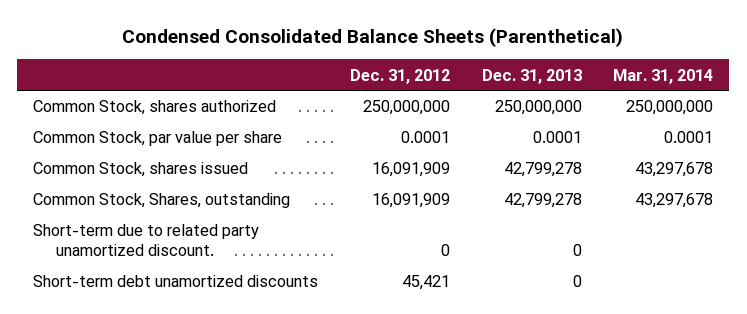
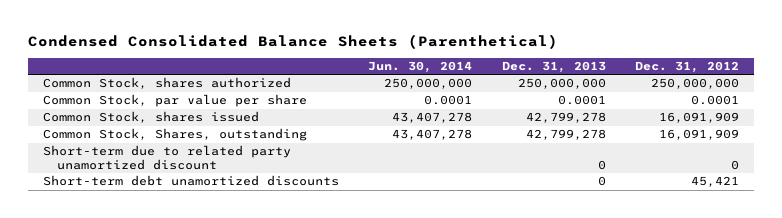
[613,68,714,84] Mar. 31, 2014 -> none
none -> [368,61,473,74] Jun. 30, 2014
[33,224,260,257] Short-term due to related party unamortized discount. -> [42,145,291,170] Short-term due to related party unamortized discount

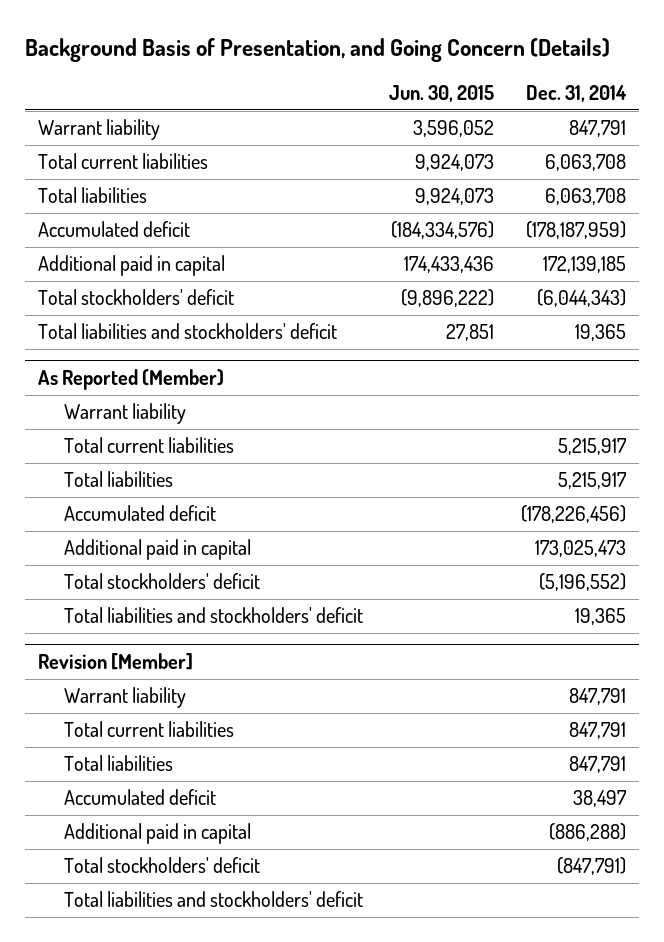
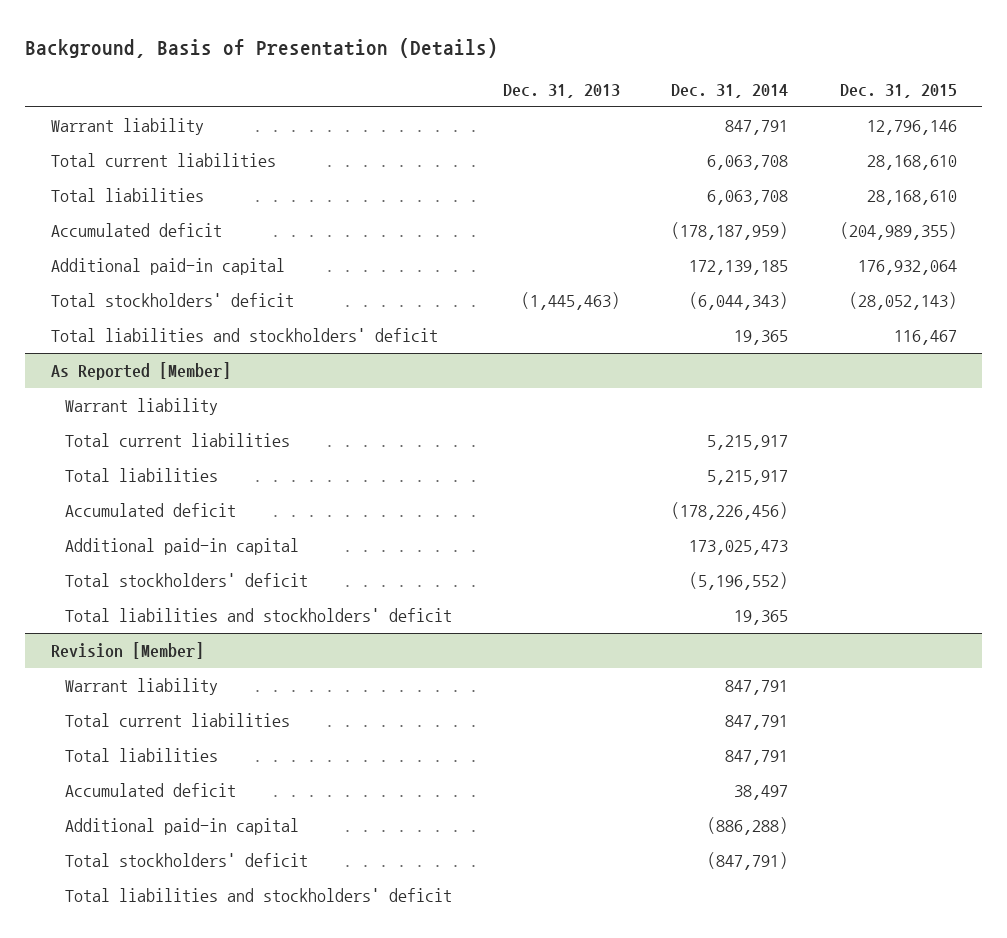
[25,37,611,62] Background Basis of Presentation, and Going Concern (Details) -> [25,37,499,58] Background, Basis of Presentation (Details)
[389,84,495,102] Jun. 30, 2015 -> none
none -> [503,84,621,99] Dec. 31, 2013
none -> [839,84,957,99] Dec. 31, 2015
[38,255,226,277] Additional paid in capital -> [50,258,285,276] Additional paid-in capital
[38,368,225,390] As Reported (Member) -> [50,362,231,381] As Reported [Member]
[63,539,251,561] Additional paid in capital -> [64,538,299,556] Additional paid-in capital
[63,823,251,845] Additional paid in capital -> [64,818,299,836] Additional paid-in capital

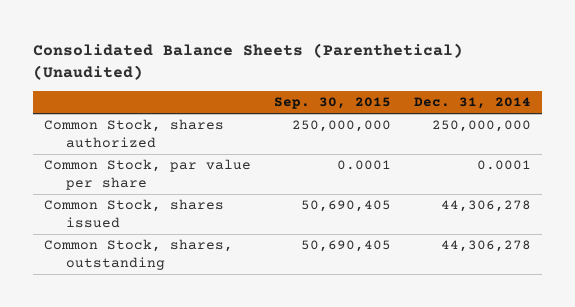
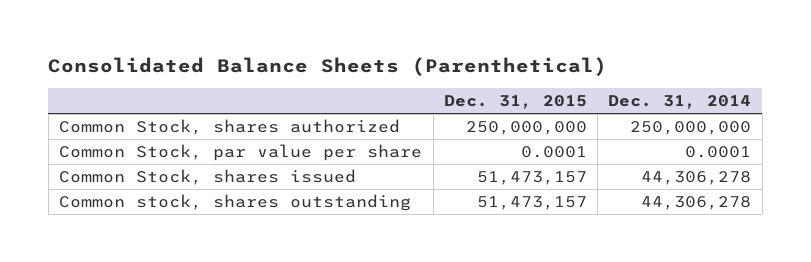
[32,42,463,81] Consolidated Balance Sheets (Parenthetical) (Unaudited) -> [48,57,608,77] Consolidated Balance Sheets (Parenthetical)
[274,97,392,110] Sep. 30, 2015 -> none
none -> [443,94,587,109] Dec. 31, 2015
[44,238,234,271] Common Stock, shares, outstanding -> [59,194,412,212] Common stock, shares outstanding

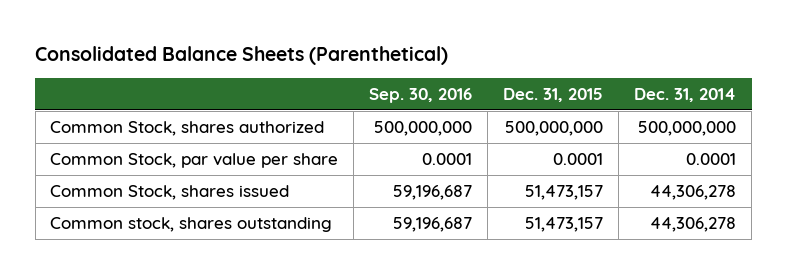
none -> [369,88,473,104] Sep. 30, 2016
[465,121,587,136] 250,000,000 -> [505,120,604,136] 500,000,000
[630,121,752,136] 250,000,000 -> [638,120,737,136] 500,000,000

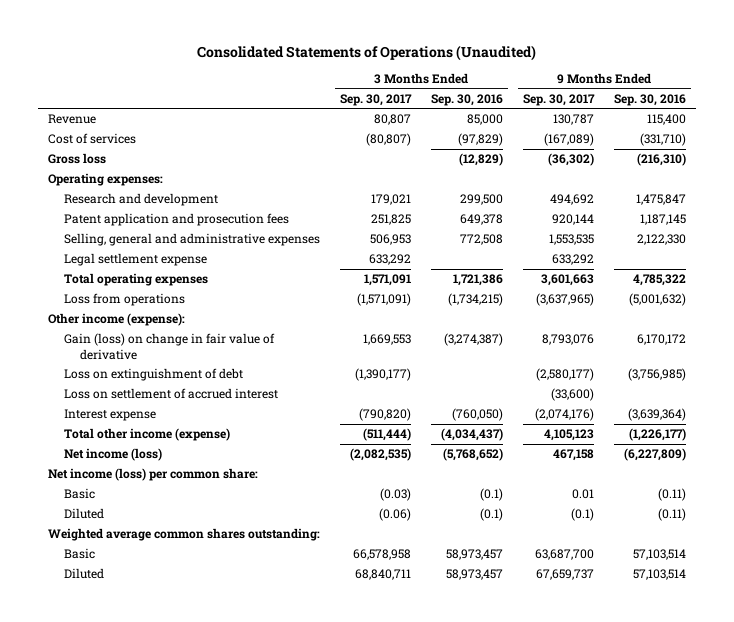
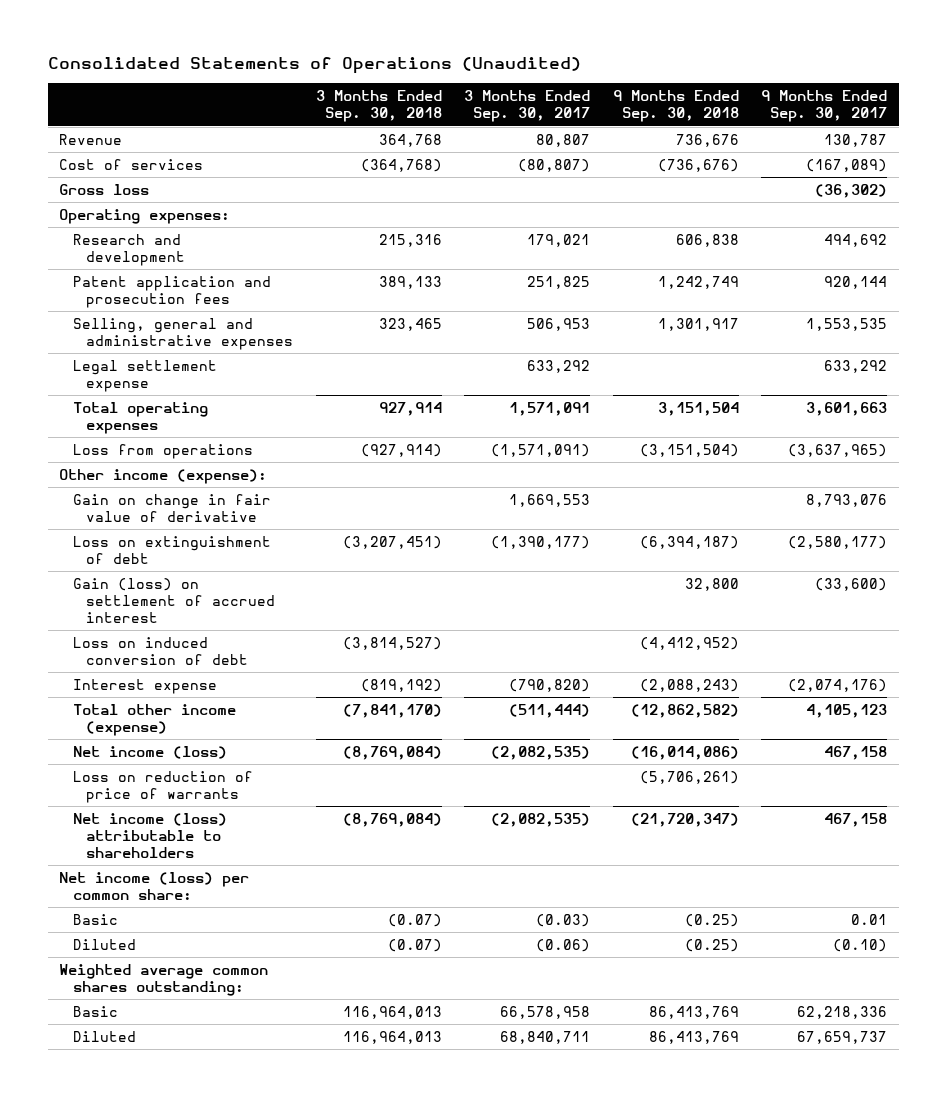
[430,93,503,106] Sep. 30, 2016 -> none
[613,93,686,106] Sep. 30, 2016 -> none
none -> [315,90,442,123] 3 Months Ended Sep. 30, 2018
none -> [612,90,739,123] 9 Months Ended Sep. 30, 2018
[64,333,276,360] Gain (loss) on change in fair value of derivative -> [72,493,271,522] Gain on change in fair value of derivative
[64,388,279,400] Loss on settlement of accrued interest -> [72,577,276,624] Gain (loss) on settlement of accrued interest
none -> [72,636,249,665] Loss on induced conversion of debt
none -> [72,770,253,803] Loss on reduction of price of warrants
none -> [72,812,227,859] Net income (loss) attributable to shareholders
[570,508,594,522] (0.1) -> [833,938,888,952] (0.10)
[534,549,594,561] 63,687,700 -> [797,1005,888,1019] 62,218,336

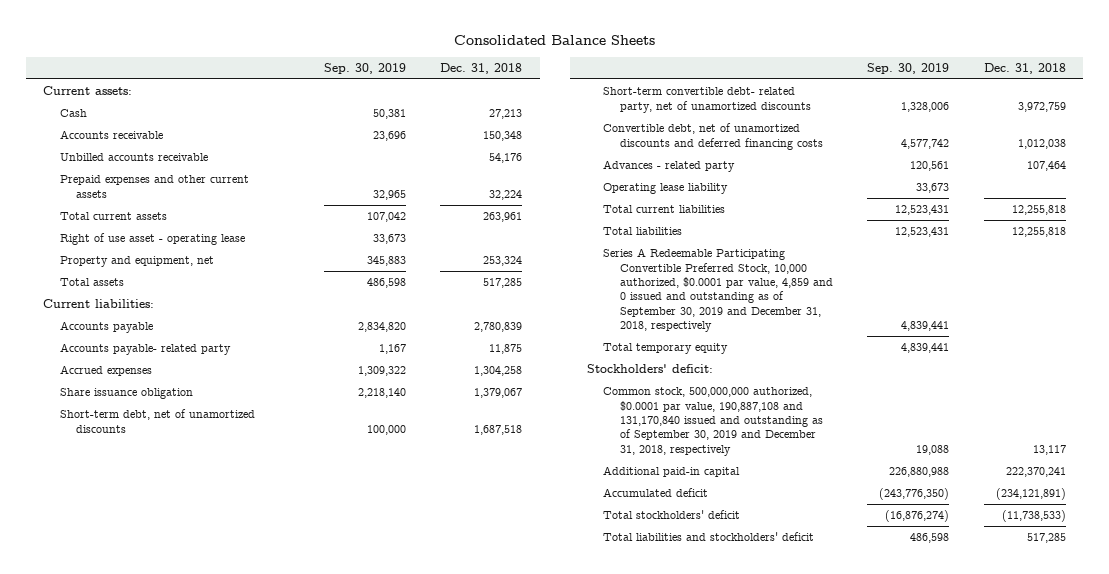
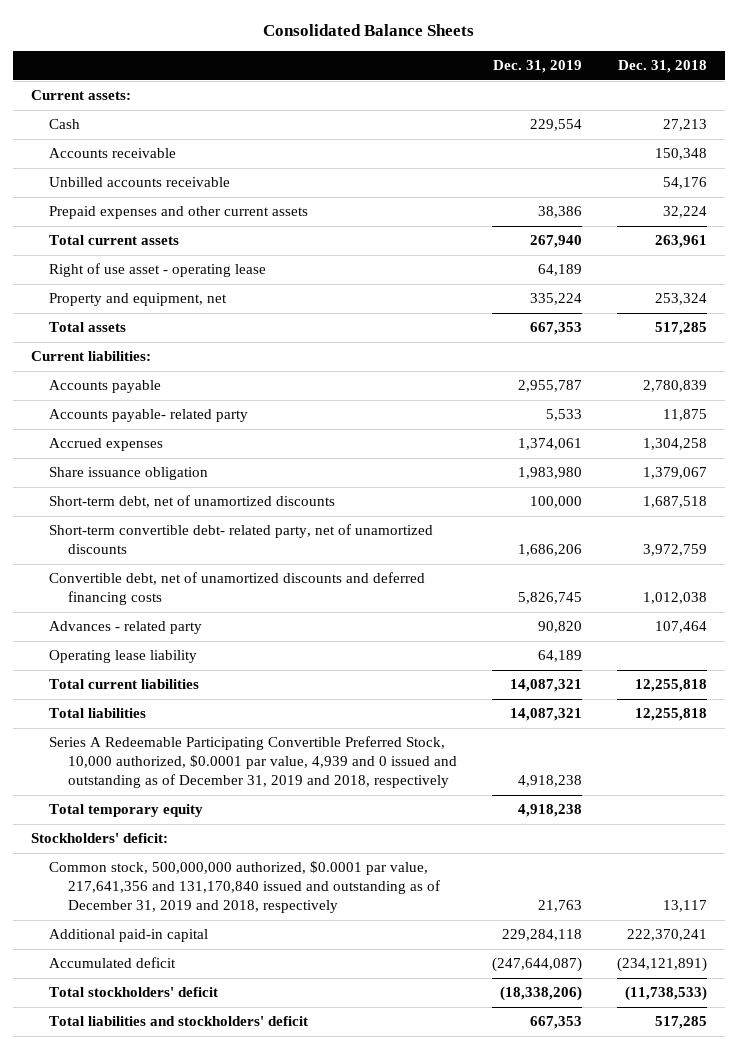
[323,62,406,74] Sep. 30, 2019 -> none
none -> [493,60,583,74] Dec. 31, 2019
[603,248,833,333] Series A Redeemable Participating Convertible Preferred Stock, 10,000 authorized, $0.0001 par value, 4,859 and 0 issued and outstanding as of September 30, 2019 and December 31, 2018, respectively -> [49,736,458,789] Series A Redeemable Participating Convertible Preferred Stock, 10,000 authorized, $0.0001 par value, 4,939 and 0 issued and outstanding as of December 31, 2019 and 2018, respectively
[603,387,823,456] Common stock, 500,000,000 authorized, $0.0001 par value, 190,887,108 and 131,170,840 issued and outstanding as of September 30, 2019 and December 31, 2018, respectively -> [49,861,441,914] Common stock, 500,000,000 authorized, $0.0001 par value, 217,641,356 and 131,170,840 issued and outstanding as of December 31, 2019 and 2018, respectively

